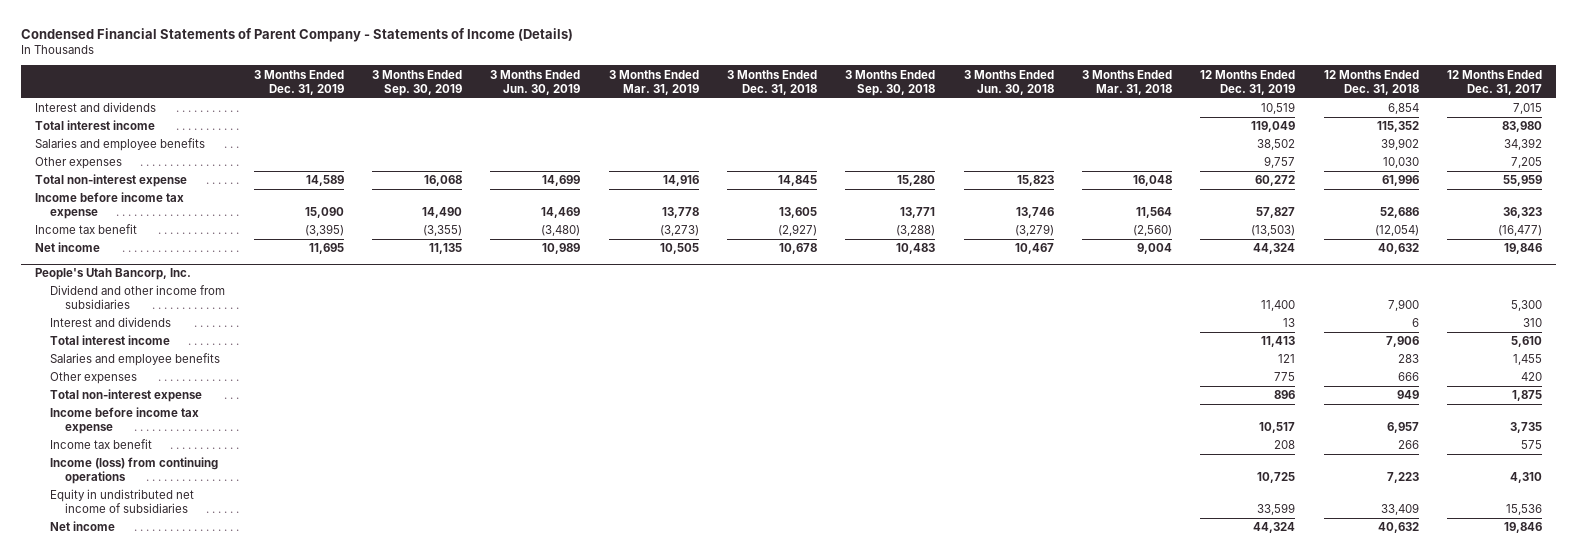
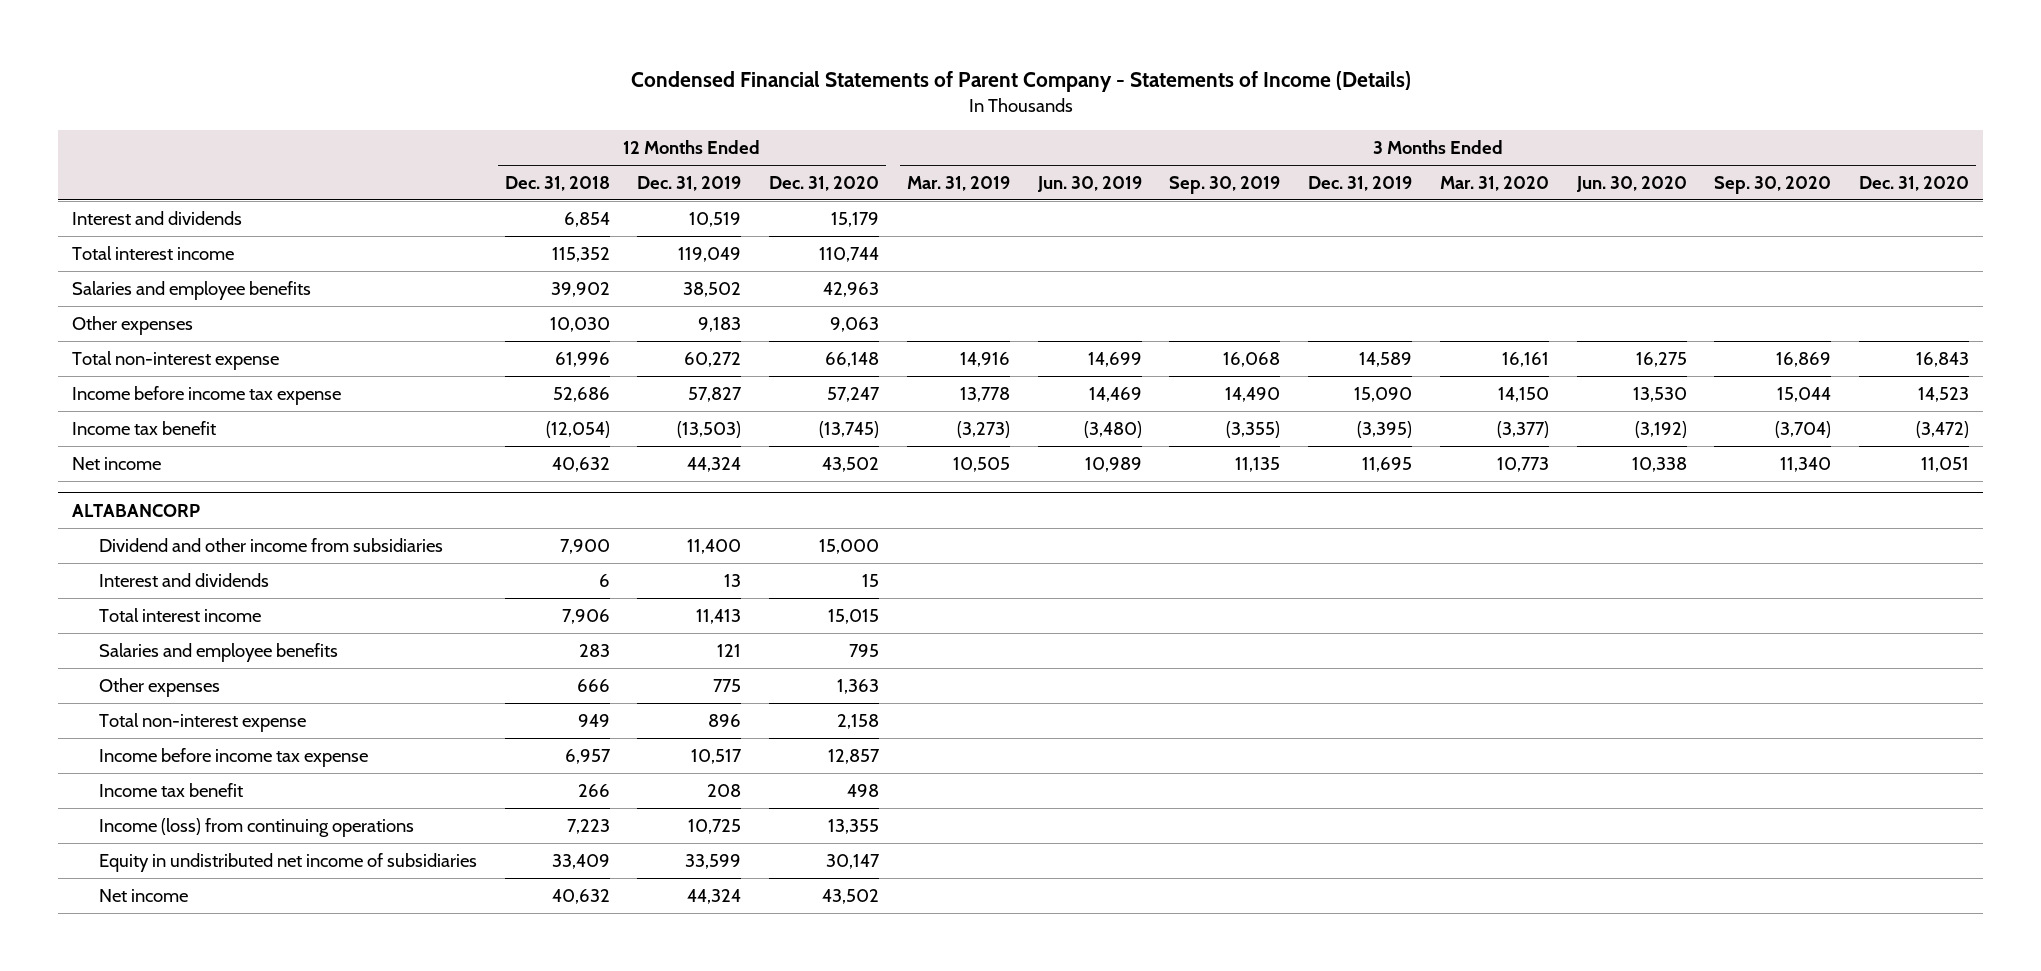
[726,69,817,95] 3 Months Ended Dec. 31, 2018 -> none
[845,69,936,96] 3 Months Ended Sep. 30, 2018 -> none
[963,69,1054,95] 3 Months Ended Jun. 30, 2018 -> none
[1082,69,1173,95] 3 Months Ended Mar. 31, 2018 -> none
[1447,69,1543,95] 12 Months Ended Dec. 31, 2017 -> none
none -> [769,175,880,191] Dec. 31, 2020
none -> [1439,175,1549,191] Mar. 31, 2020
none -> [1575,175,1687,192] Jun. 30, 2020
none -> [1714,175,1832,194] Sep. 30, 2020
none -> [1859,175,1970,191] Dec. 31, 2020
[1264,156,1296,169] 9,757 -> [698,316,742,332] 9,183
[35,268,192,281] People's Utah Bancorp, Inc. -> [71,503,200,517] ALTABANCORP

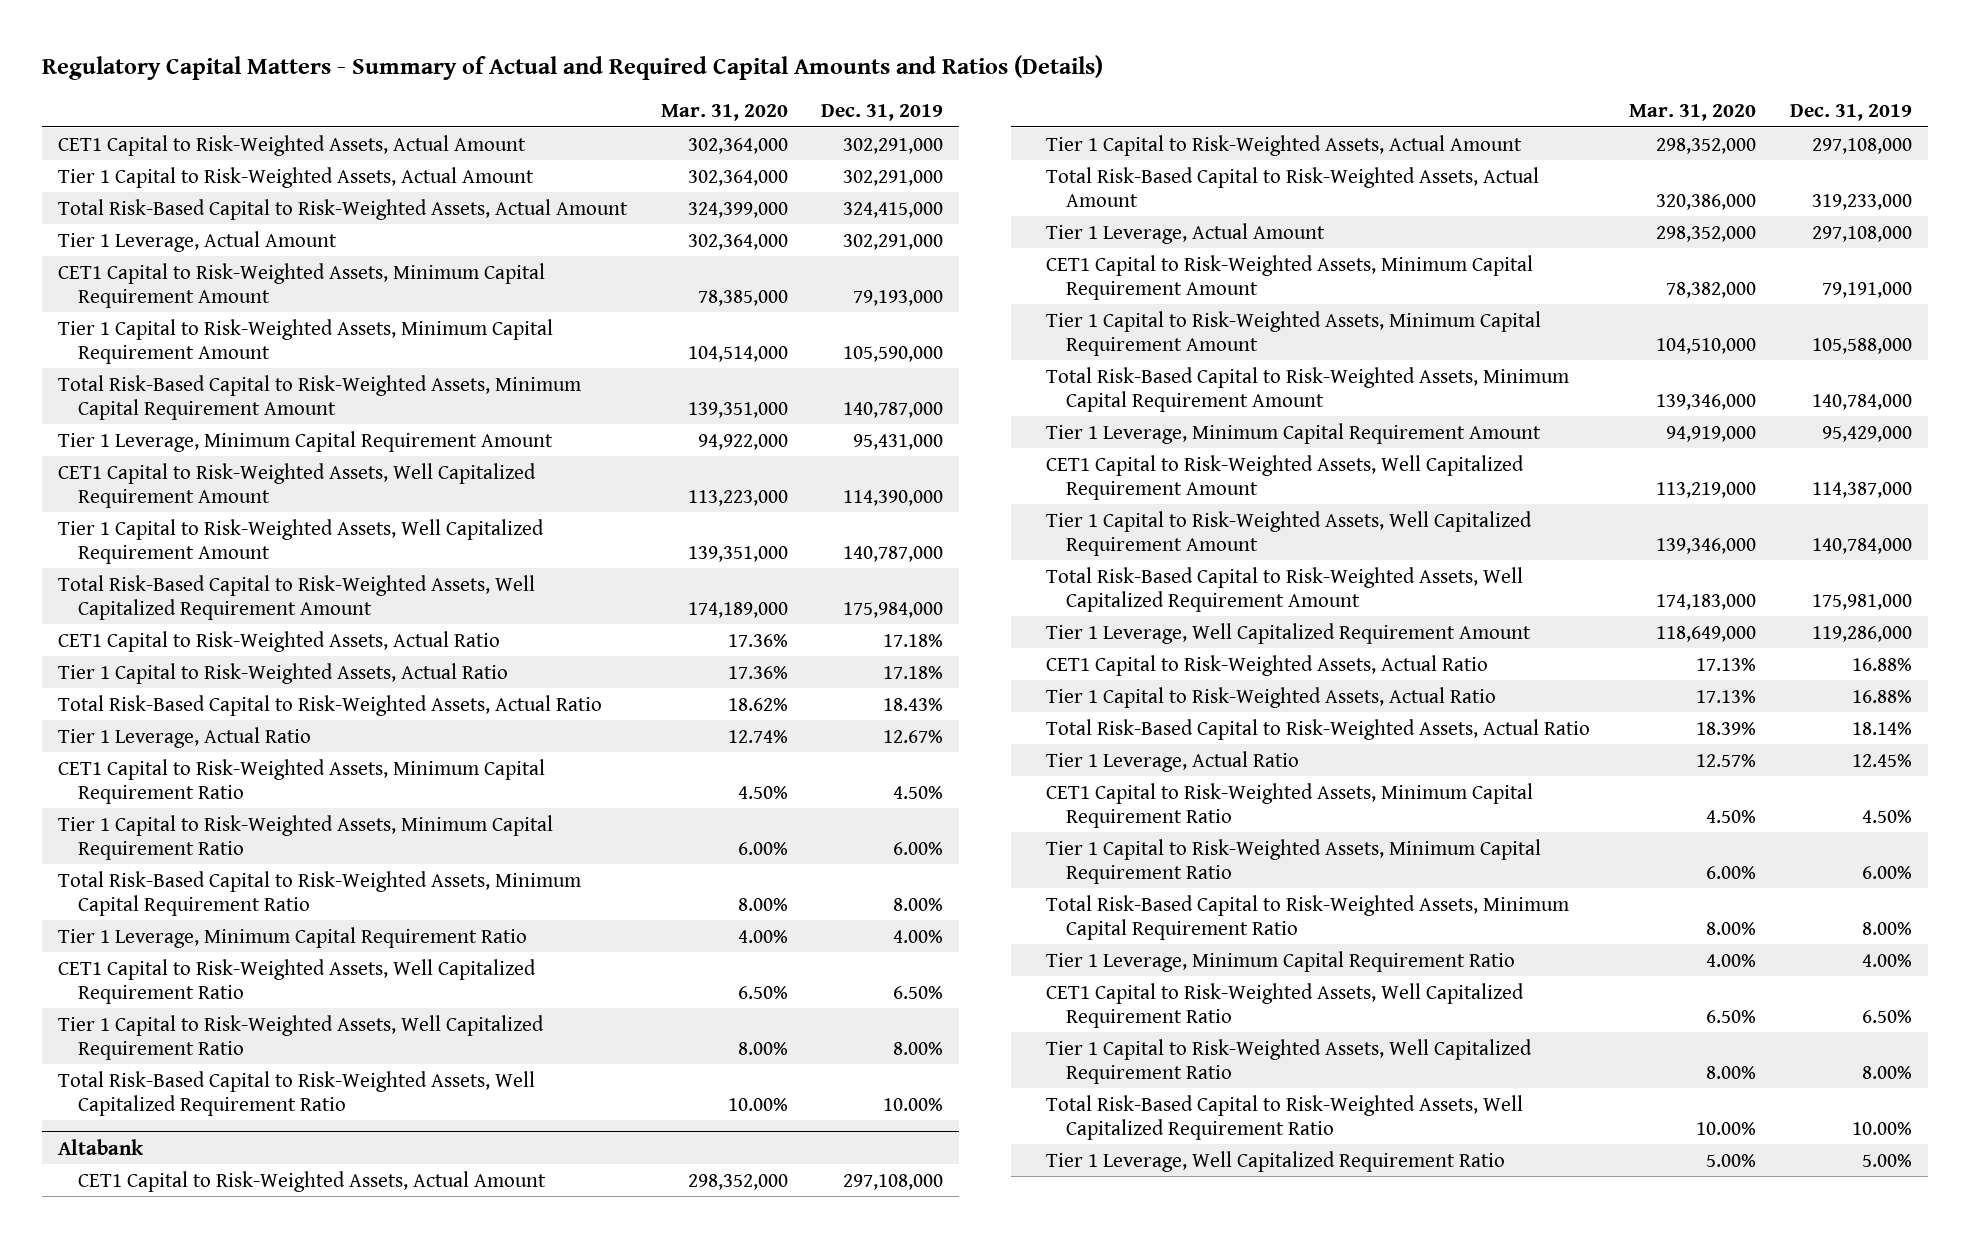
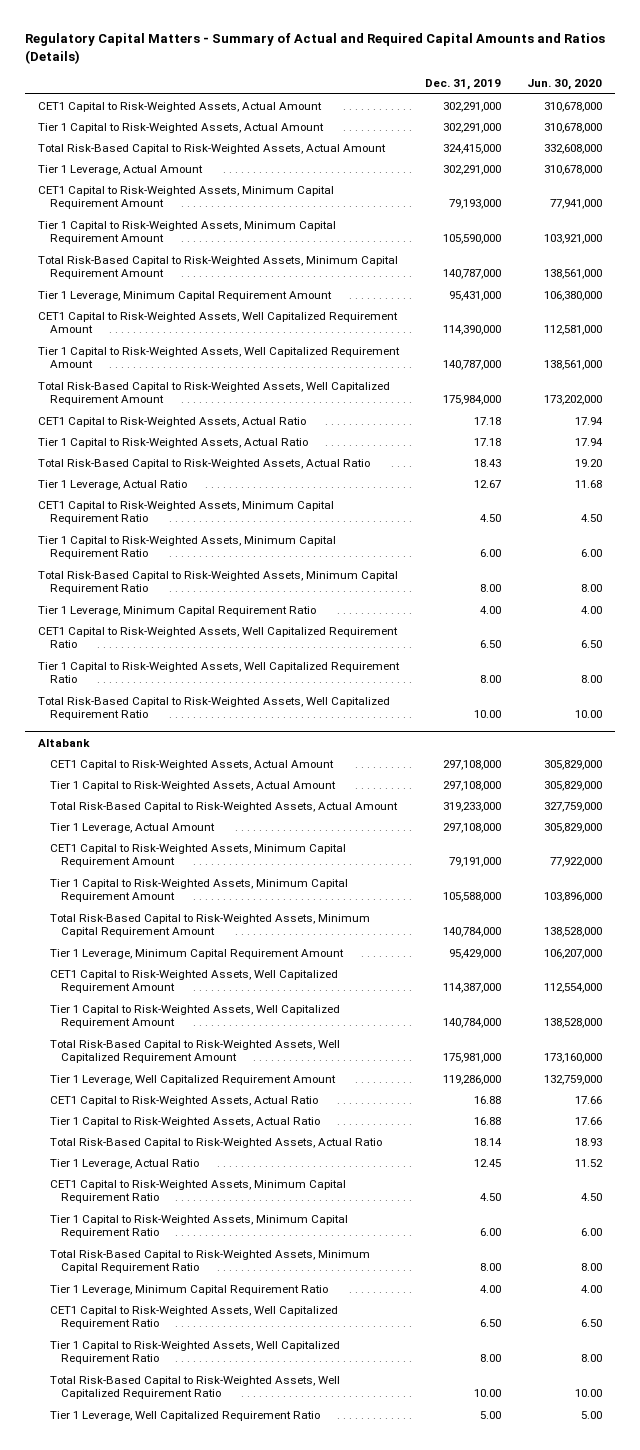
[660,103,788,121] Mar. 31, 2020 -> none
none -> [526,79,602,91] Jun. 30, 2020
[882,633,943,647] 17.18% -> [474,416,502,425] 17.18
[882,665,943,679] 17.18% -> [474,437,502,446] 17.18
[882,697,943,711] 18.43% -> [474,458,502,467] 18.43
[882,729,943,743] 12.67% -> [474,479,502,488] 12.67
[892,785,943,799] 4.50% -> [480,514,502,523] 4.50
[892,841,943,855] 6.00% -> [480,549,502,558] 6.00
[892,897,943,911] 8.00% -> [480,584,502,593] 8.00
[892,929,943,943] 4.00% -> [480,605,502,614] 4.00
[892,985,943,999] 6.50% -> [480,640,502,649] 6.50
[892,1041,943,1055] 8.00% -> [480,675,502,684] 8.00
[882,1097,943,1111] 10.00% -> [474,710,502,719] 10.00
[1851,657,1912,671] 16.88% -> [474,1095,502,1104] 16.88
[1851,689,1912,703] 16.88% -> [474,1116,502,1125] 16.88
[1851,721,1912,735] 18.14% -> [474,1137,503,1146] 18.14
[1851,753,1912,767] 12.45% -> [474,1158,502,1167] 12.45
[1861,809,1912,823] 4.50% -> [480,1193,502,1202] 4.50
[1861,865,1912,879] 6.00% -> [480,1228,502,1237] 6.00
[1861,921,1912,935] 8.00% -> [480,1263,502,1272] 8.00
[1861,953,1912,967] 4.00% -> [480,1284,502,1293] 4.00
[1861,1009,1912,1023] 6.50% -> [480,1319,502,1328] 6.50
[1861,1065,1912,1079] 8.00% -> [480,1354,502,1363] 8.00
[1851,1121,1912,1135] 10.00% -> [474,1389,502,1398] 10.00
[1861,1153,1912,1167] 5.00% -> [480,1410,502,1419] 5.00

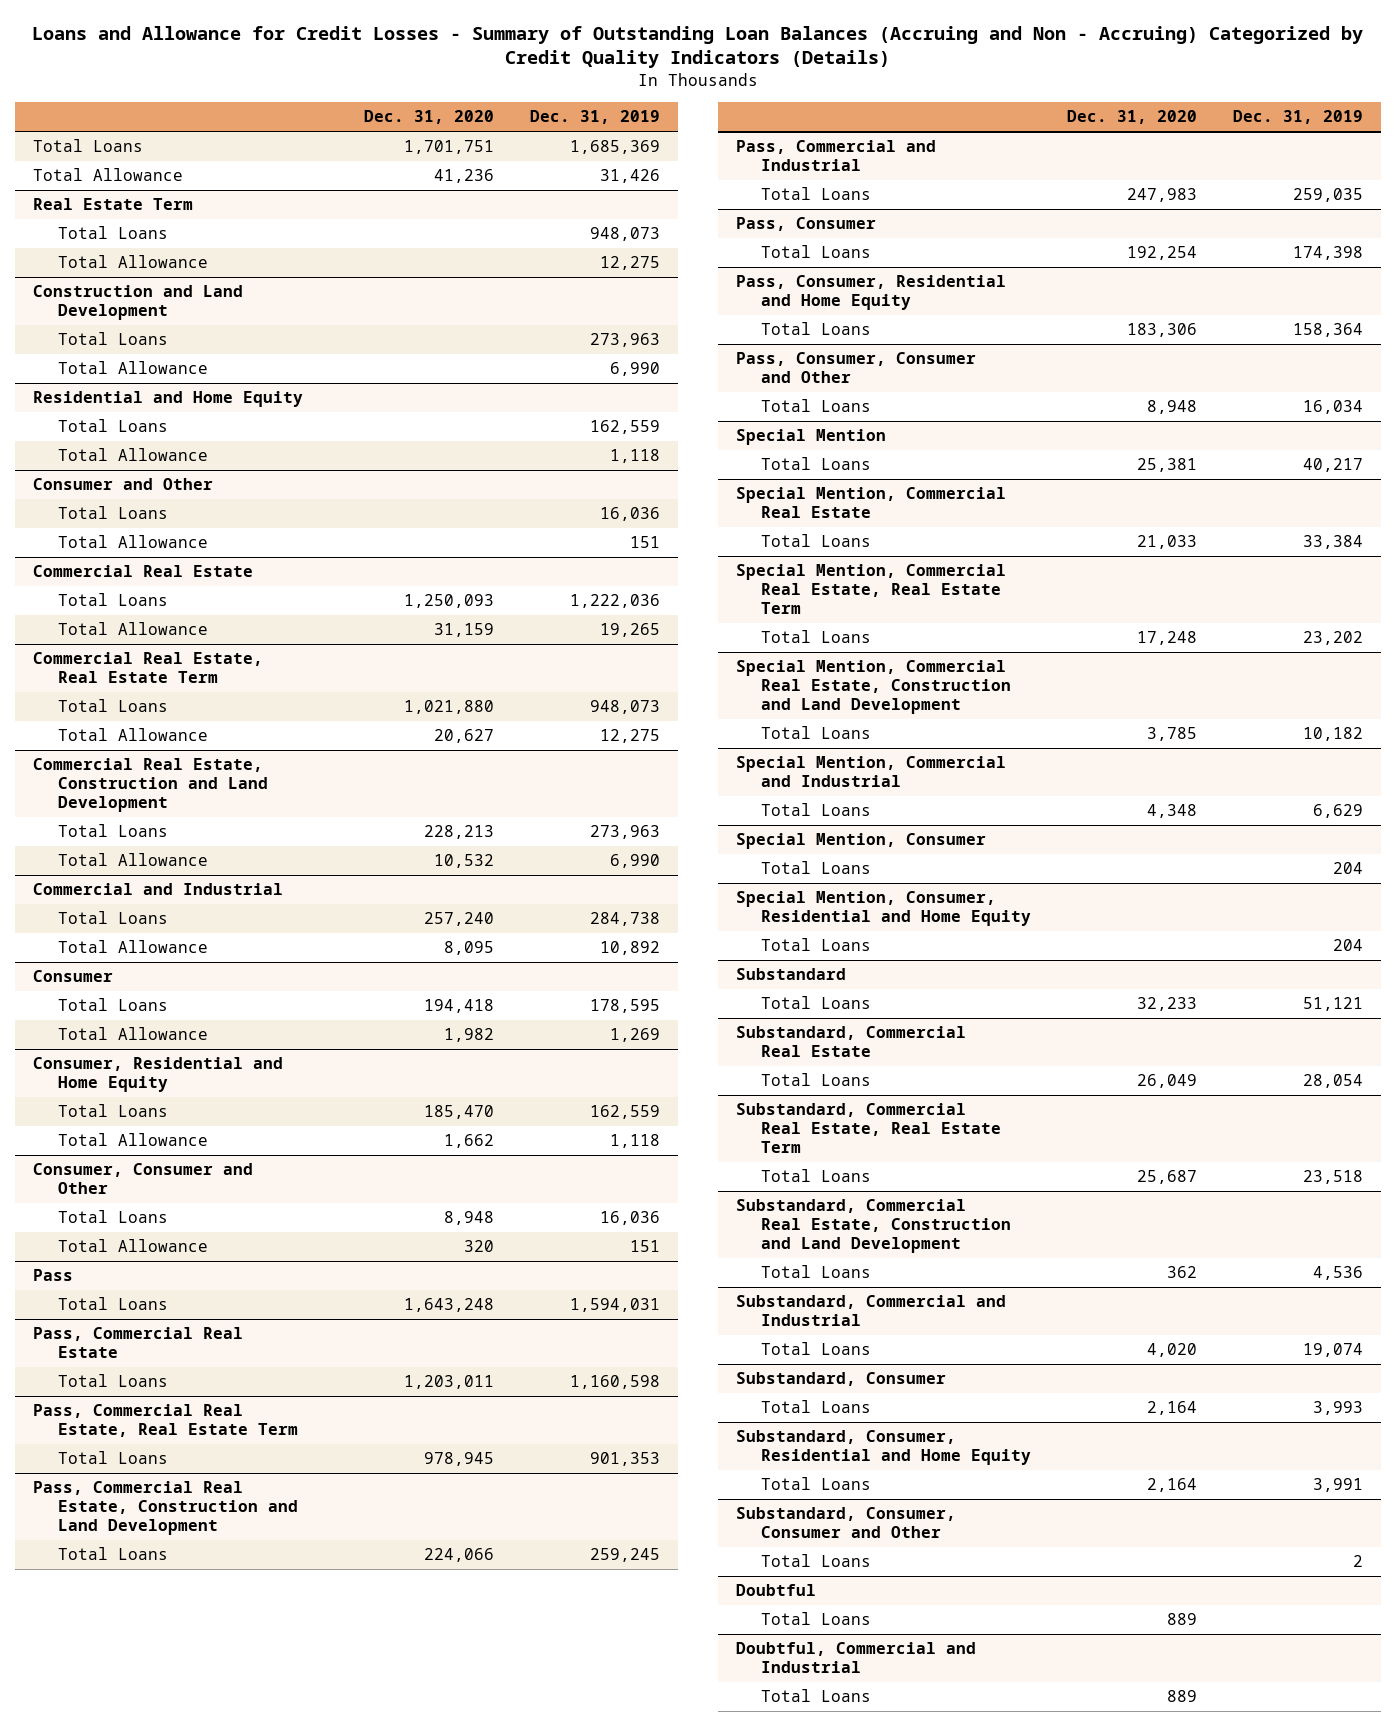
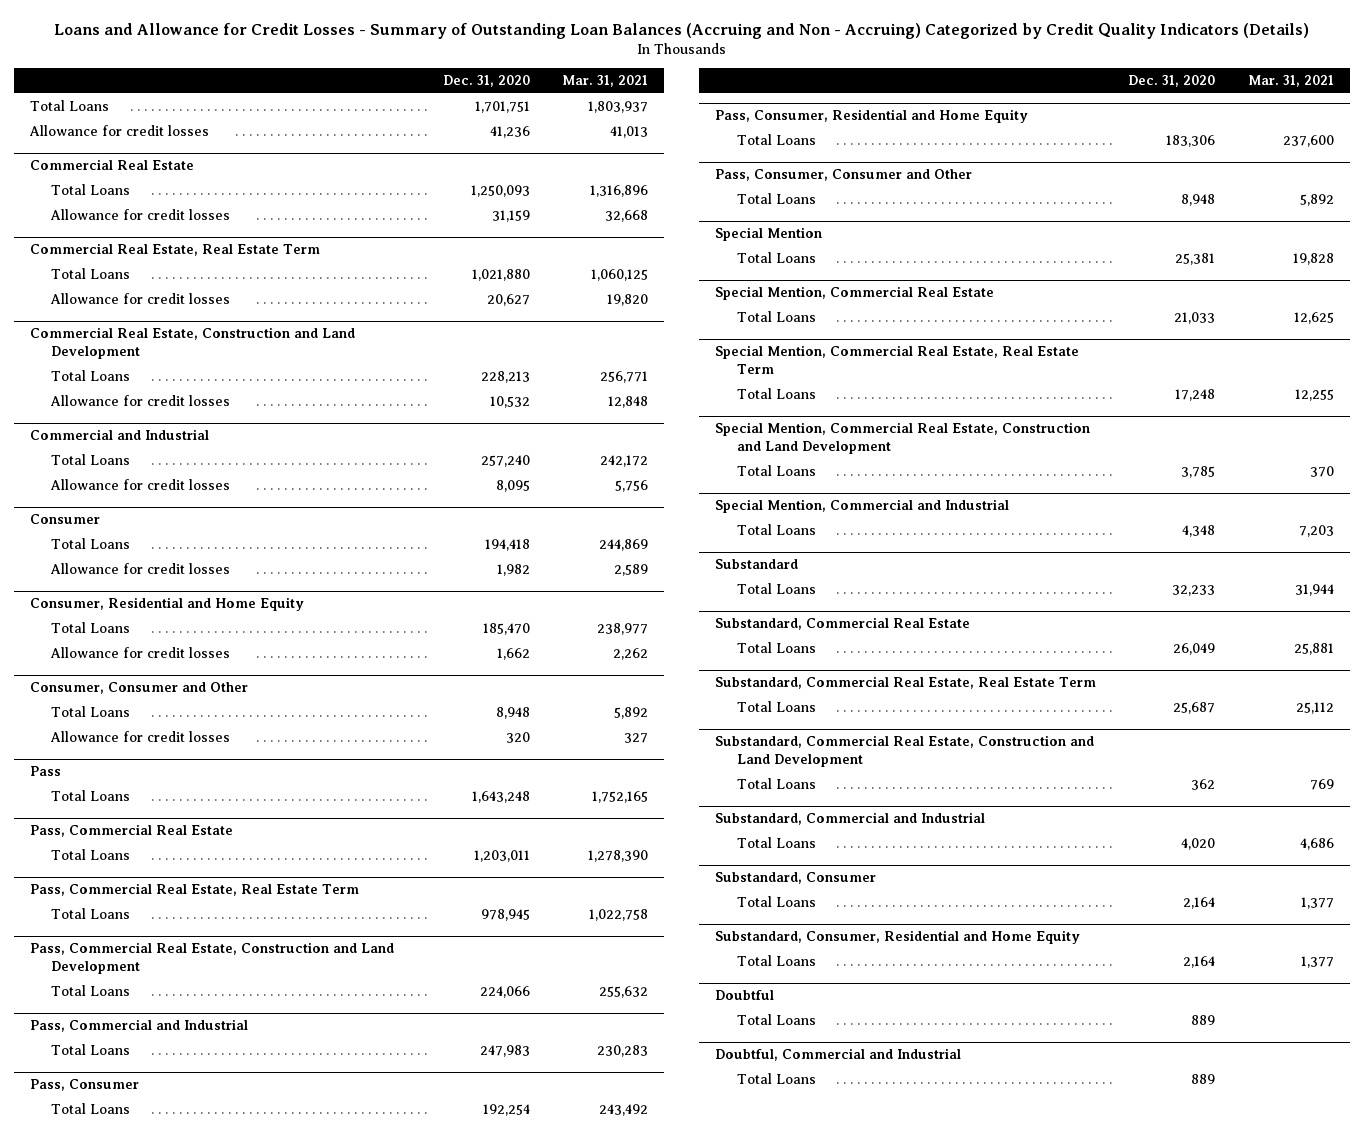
[530,110,661,125] Dec. 31, 2019 -> none
none -> [562,75,649,88] Mar. 31, 2021
[33,198,194,211] Real Estate Term -> none
[58,226,169,240] Total Loans -> none
[58,255,209,269] Total Allowance -> none
[33,285,244,321] Construction and Land Development -> none
[58,332,169,346] Total Loans -> none
[58,361,209,375] Total Allowance -> none
[33,391,304,408] Residential and Home Equity -> none
[58,419,169,433] Total Loans -> none
[58,448,209,462] Total Allowance -> none
[33,478,214,491] Consumer and Other -> none
[58,506,169,520] Total Loans -> none
[58,535,209,549] Total Allowance -> none
[33,168,184,182] Total Allowance -> [28,125,209,137] Allowance for credit losses
[58,622,209,636] Total Allowance -> [50,209,231,221] Allowance for credit losses
[58,728,209,742] Total Allowance -> [50,293,231,305] Allowance for credit losses
[58,853,209,867] Total Allowance -> [50,395,231,407] Allowance for credit losses
[58,940,209,954] Total Allowance -> [50,479,231,491] Allowance for credit losses
[58,1027,209,1041] Total Allowance -> [50,563,231,575] Allowance for credit losses
[58,1133,209,1147] Total Allowance -> [50,647,231,659] Allowance for credit losses
[58,1239,209,1253] Total Allowance -> [50,731,231,743] Allowance for credit losses
[736,833,987,850] Special Mention, Consumer -> none
[761,861,872,875] Total Loans -> none
[736,891,1032,927] Special Mention, Consumer, Residential and Home Equity -> none
[761,938,872,952] Total Loans -> none
[736,1507,957,1539] Substandard, Consumer, Consumer and Other -> none
[761,1554,872,1568] Total Loans -> none

